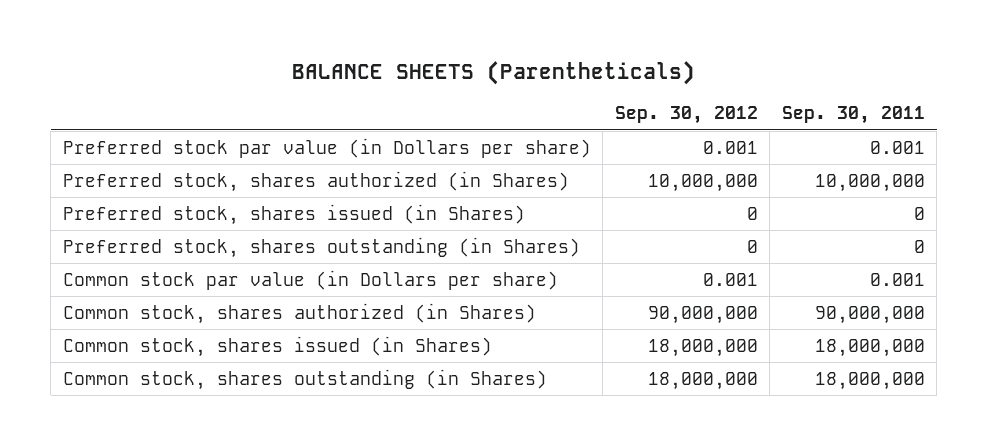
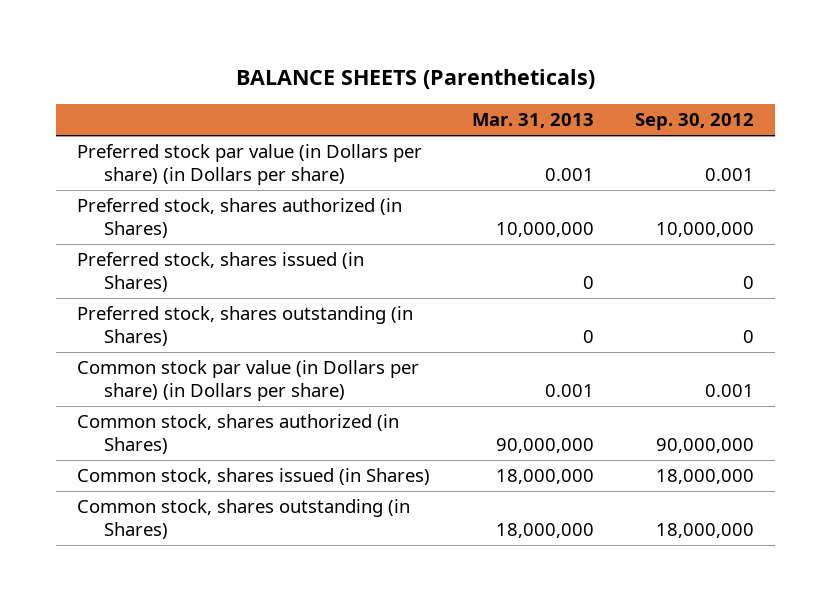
[781,106,925,125] Sep. 30, 2011 -> none
none -> [471,112,594,128] Mar. 31, 2013
[62,137,591,158] Preferred stock par value (in Dollars per share) -> [77,144,423,185] Preferred stock par value (in Dollars per share) (in Dollars per share)
[62,269,558,290] Common stock par value (in Dollars per share) -> [77,360,420,401] Common stock par value (in Dollars per share) (in Dollars per share)

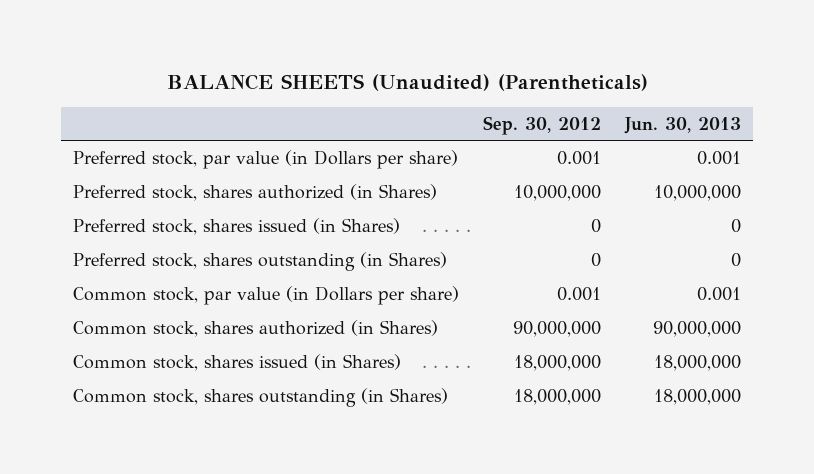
[235,69,595,90] BALANCE SHEETS (Parentheticals) -> [166,74,648,92] BALANCE SHEETS (Unaudited) (Parentheticals)
[471,112,594,128] Mar. 31, 2013 -> none
none -> [623,116,741,134] Jun. 30, 2013
[77,144,423,185] Preferred stock par value (in Dollars per share) (in Dollars per share) -> [73,149,459,169] Preferred stock, par value (in Dollars per share)
[77,360,420,401] Common stock par value (in Dollars per share) (in Dollars per share) -> [73,285,460,305] Common stock, par value (in Dollars per share)

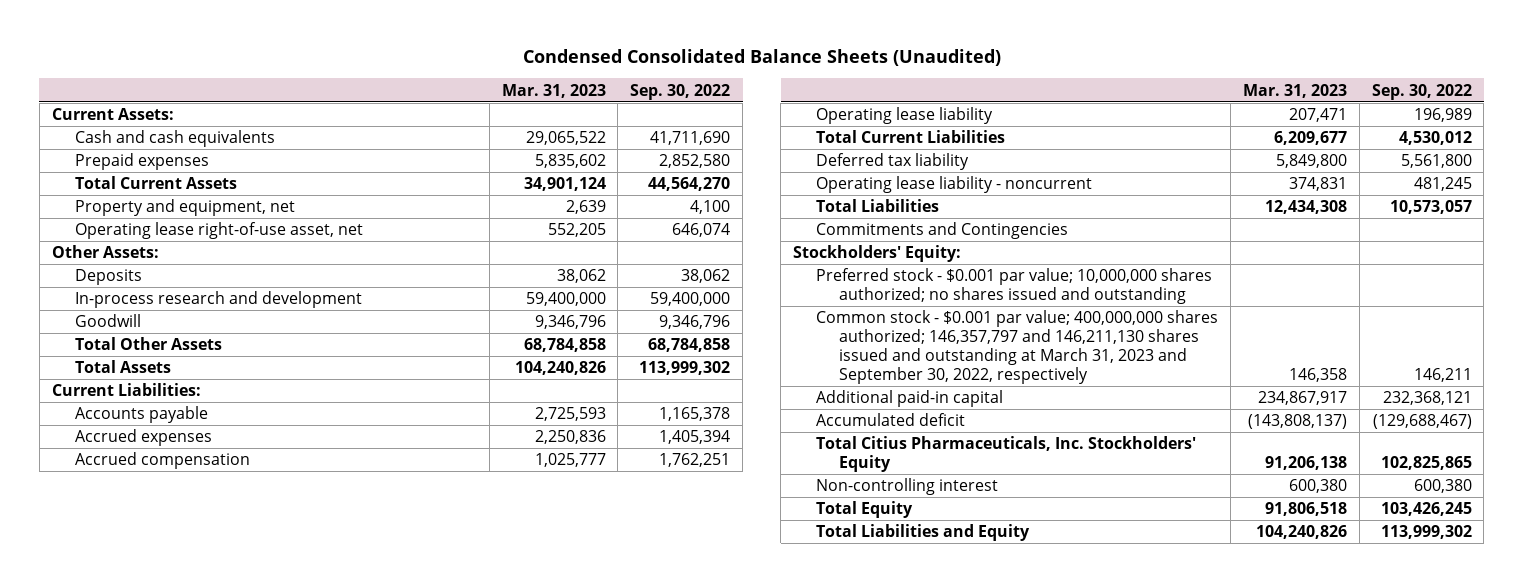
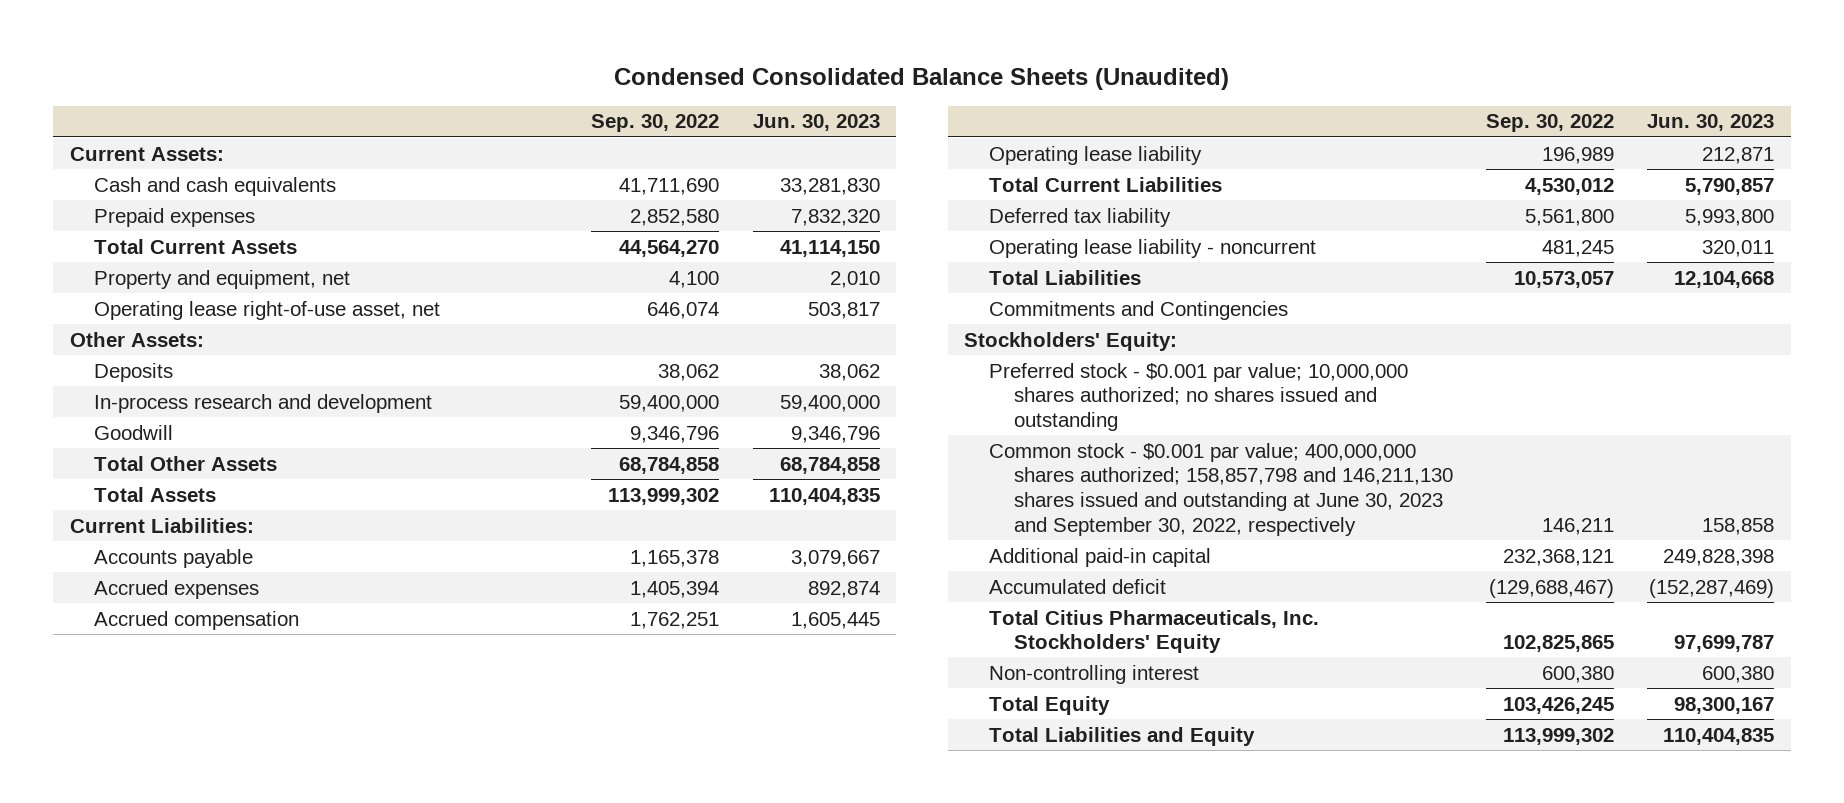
[501,83,606,98] Mar. 31, 2023 -> none
none -> [752,114,880,132] Jun. 30, 2023
[816,310,1219,385] Common stock - $0.001 par value; 400,000,000 shares authorized; 146,357,797 and 146,211,130 shares issued and outstanding at March 31, 2023 and September 30, 2022, respectively -> [989,442,1454,536] Common stock - $0.001 par value; 400,000,000 shares authorized; 158,857,798 and 146,211,130 shares issued and outstanding at June 30, 2023 and September 30, 2022, respectively

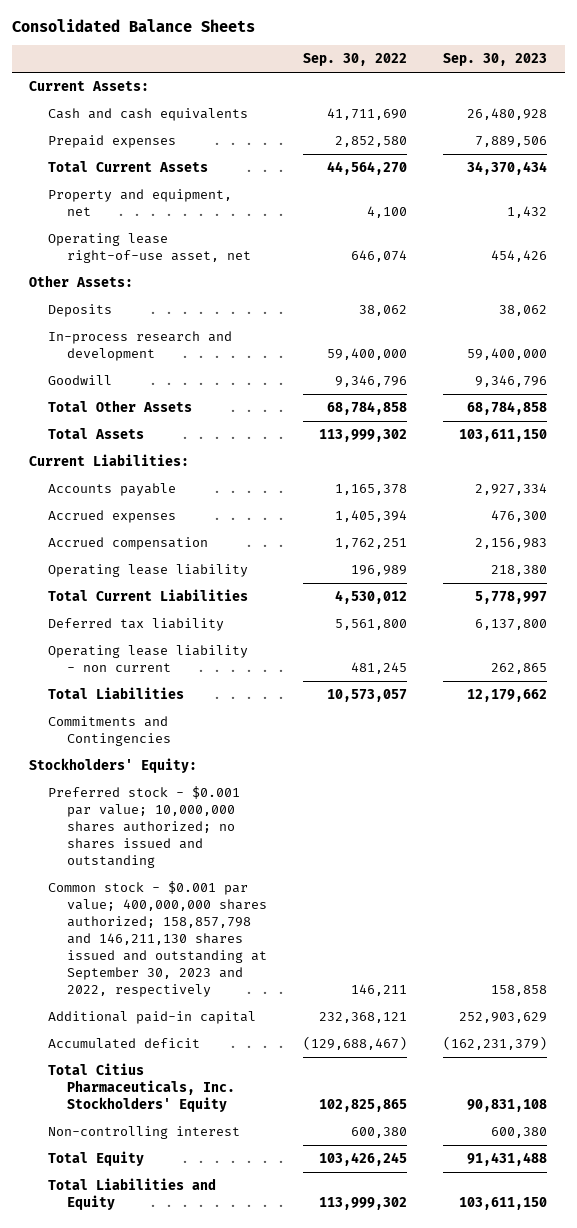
[614,68,1230,91] Condensed Consolidated Balance Sheets (Unaudited) -> [11,18,255,32] Consolidated Balance Sheets
[752,114,880,132] Jun. 30, 2023 -> none
none -> [443,53,548,67] Sep. 30, 2023
[989,238,1317,258] Operating lease liability - noncurrent -> [48,645,249,673] Operating lease liability - non current
[989,442,1454,536] Common stock - $0.001 par value; 400,000,000 shares authorized; 158,857,798 and 146,211,130 shares issued and outstanding at June 30, 2023 and September 30, 2022, respectively -> [48,881,268,997] Common stock - $0.001 par value; 400,000,000 shares authorized; 158,857,798 and 146,211,130 shares issued and outstanding at September 30, 2023 and 2022, respectively

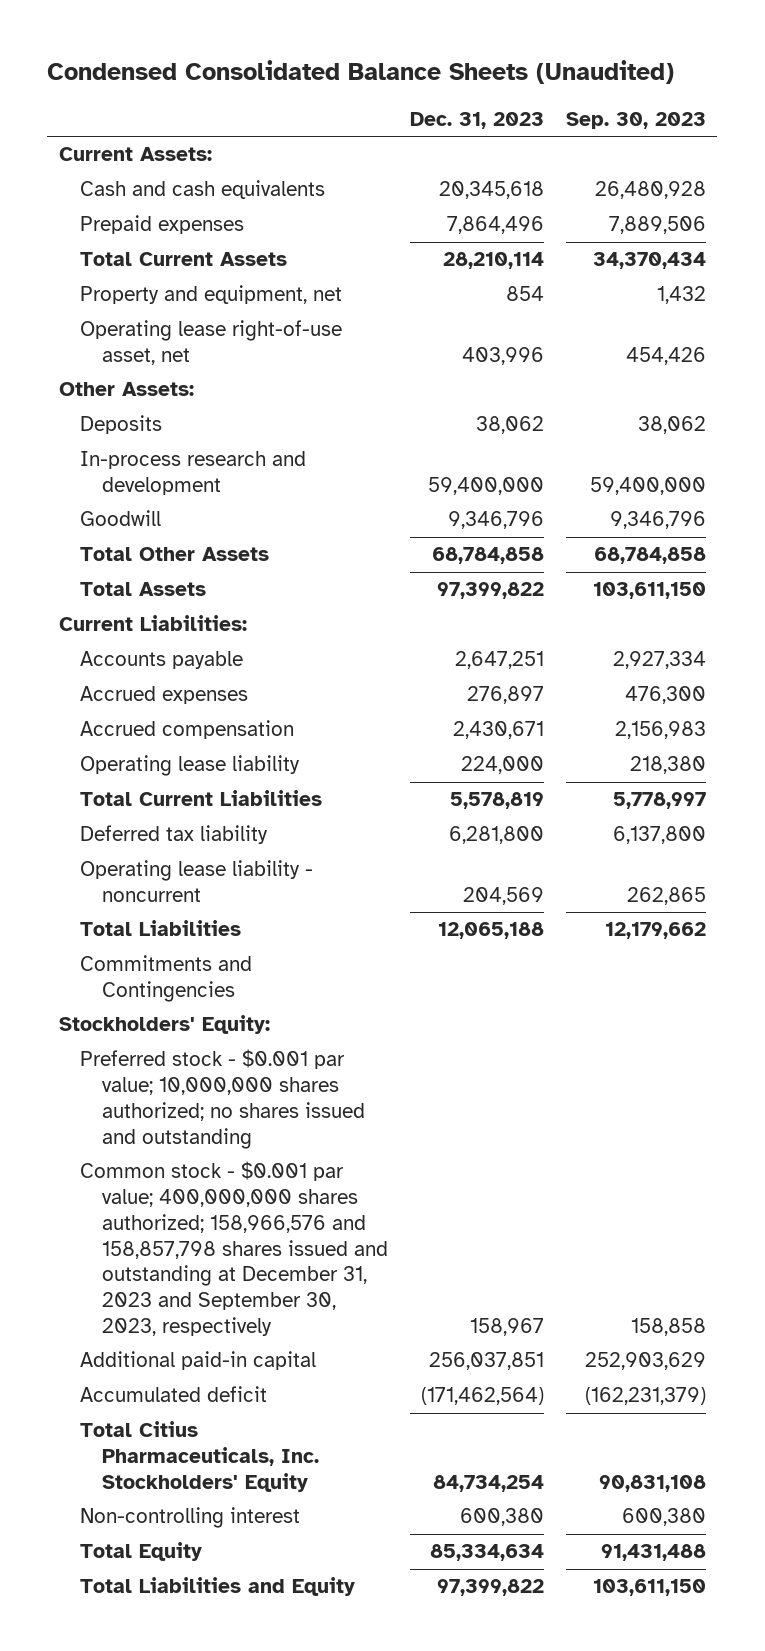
[11,18,255,32] Consolidated Balance Sheets -> [47,60,675,85] Condensed Consolidated Balance Sheets (Unaudited)
[303,53,408,67] Sep. 30, 2022 -> none
none -> [409,112,544,130] Dec. 31, 2023
[48,645,249,673] Operating lease liability - non current -> [80,860,314,903] Operating lease liability - noncurrent
[48,881,268,997] Common stock - $0.001 par value; 400,000,000 shares authorized; 158,857,798 and 146,211,130 shares issued and outstanding at September 30, 2023 and 2022, respectively -> [80,1161,388,1336] Common stock - $0.001 par value; 400,000,000 shares authorized; 158,966,576 and 158,857,798 shares issued and outstanding at December 31, 2023 and September 30, 2023, respectively

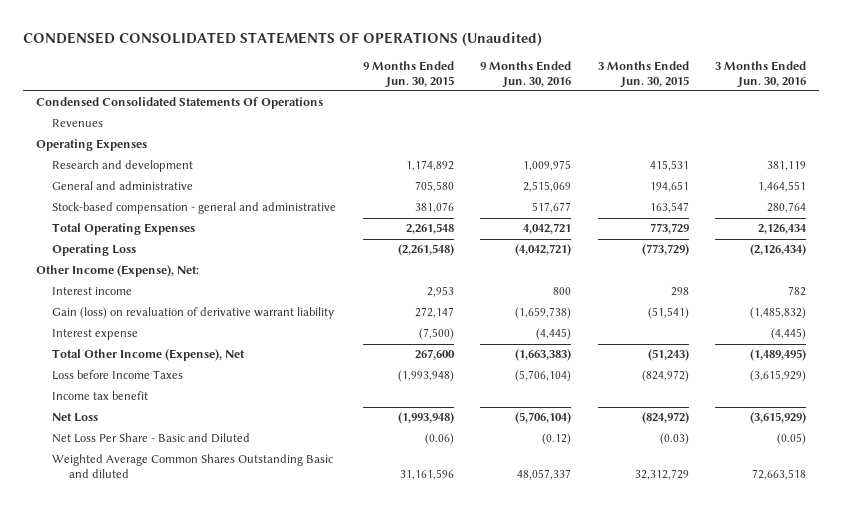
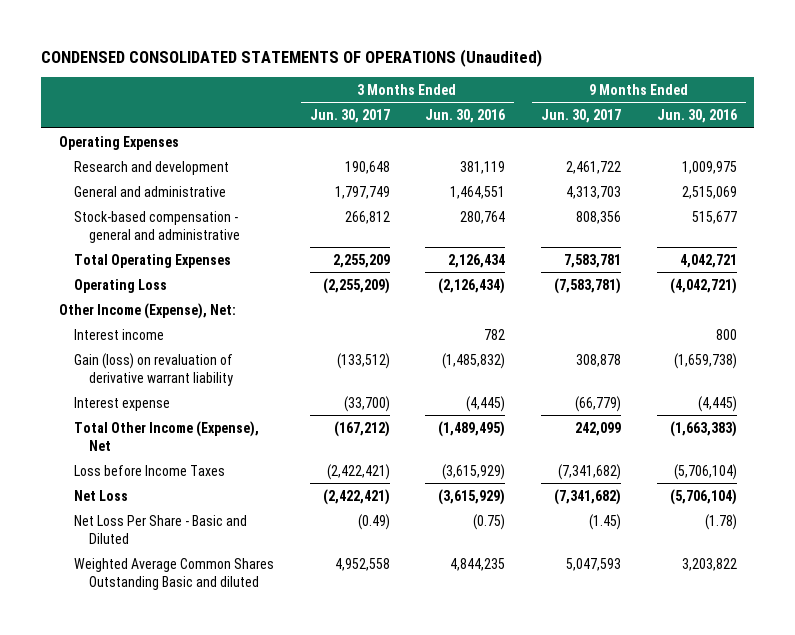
[362,60,454,88] 9 Months Ended Jun. 30, 2015 -> none
[597,60,689,88] 3 Months Ended Jun. 30, 2015 -> none
none -> [309,109,390,124] Jun. 30, 2017
none -> [540,109,621,124] Jun. 30, 2017
[36,97,324,110] Condensed Consolidated Statements Of Operations -> none
[52,119,104,128] Revenues -> none
[532,202,572,214] 517,677 -> [691,210,737,224] 515,677
[52,391,149,401] Income tax benefit -> none
[542,433,572,446] (0.12) -> [704,513,737,530] (1.78)
[777,433,807,446] (0.05) -> [473,513,506,530] (0.75)
[517,469,572,481] 48,057,337 -> [681,557,737,571] 3,203,822
[752,469,807,481] 72,663,518 -> [450,557,506,571] 4,844,235

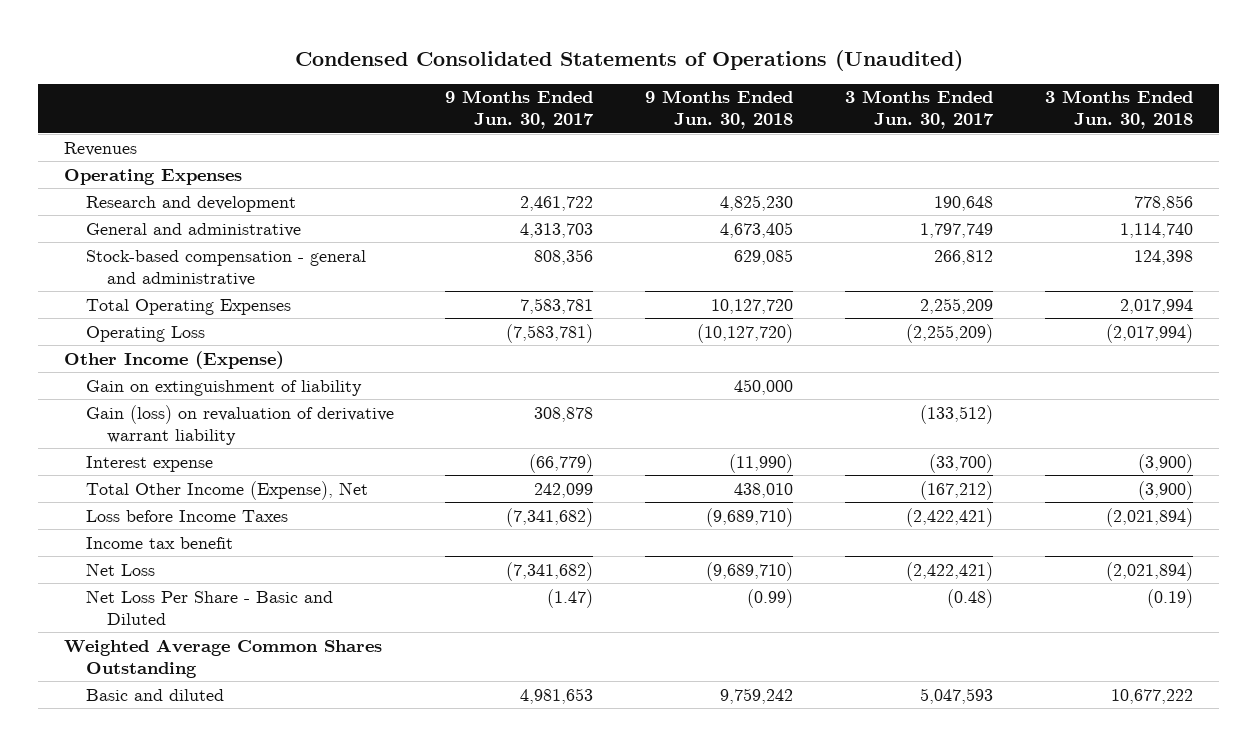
[41,49,543,68] CONDENSED CONSOLIDATED STATEMENTS OF OPERATIONS (Unaudited) -> [294,50,963,72] Condensed Consolidated Statements of Operations (Unaudited)
[425,109,506,124] Jun. 30, 2016 -> none
[656,109,737,124] Jun. 30, 2016 -> none
none -> [645,90,794,130] 9 Months Ended Jun. 30, 2018
none -> [1044,90,1193,130] 3 Months Ended Jun. 30, 2018
none -> [64,141,138,156] Revenues
[73,328,164,340] Interest income -> none
[58,302,236,319] Other Income (Expense), Net: -> [64,350,285,369] Other Income (Expense)
none -> [85,379,362,396] Gain on extinguishment of liability
none -> [85,536,233,549] Income tax benefit
[357,513,390,530] (0.49) -> [947,588,994,608] (0.48)
[588,513,621,530] (1.45) -> [547,588,594,608] (1.47)
none -> [64,638,383,678] Weighted Average Common Shares Outstanding
[73,557,274,590] Weighted Average Common Shares Outstanding Basic and diluted -> [85,688,224,701] Basic and diluted
[334,557,390,571] 4,952,558 -> [920,687,994,704] 5,047,593
[565,557,621,571] 5,047,593 -> [520,687,594,704] 4,981,653

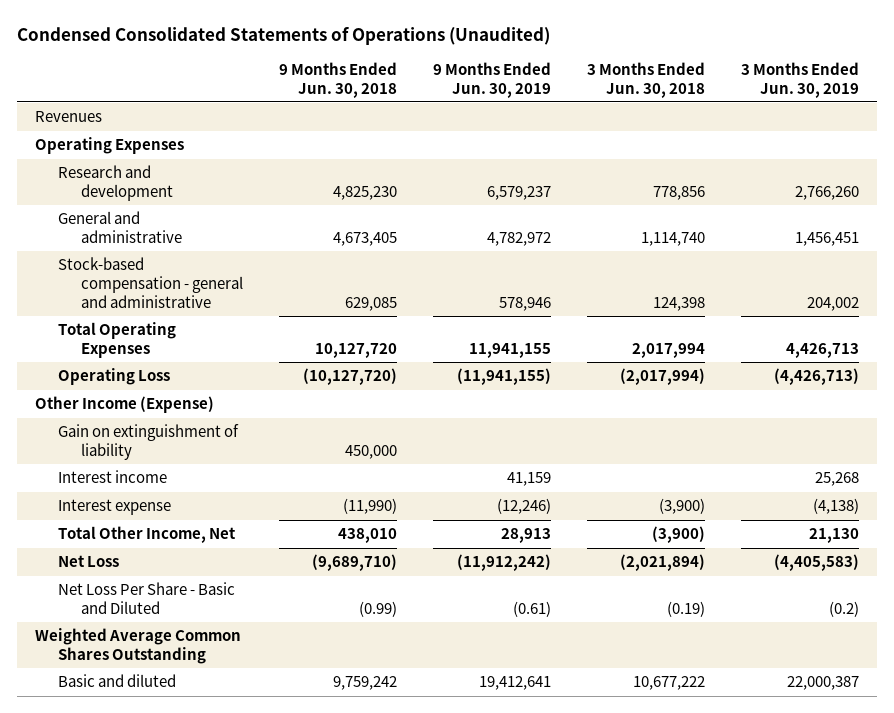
[445,90,595,130] 9 Months Ended Jun. 30, 2017 -> none
[845,90,995,130] 3 Months Ended Jun. 30, 2017 -> none
none -> [432,61,551,98] 9 Months Ended Jun. 30, 2019
none -> [740,61,859,98] 3 Months Ended Jun. 30, 2019
[85,404,394,445] Gain (loss) on revaluation of derivative warrant liability -> none
none -> [58,470,168,484] Interest income
[85,509,288,522] Loss before Income Taxes -> none
[85,536,233,549] Income tax benefit -> none
[85,480,368,500] Total Other Income (Expense), Net -> [58,526,237,544] Total Other Income, Net

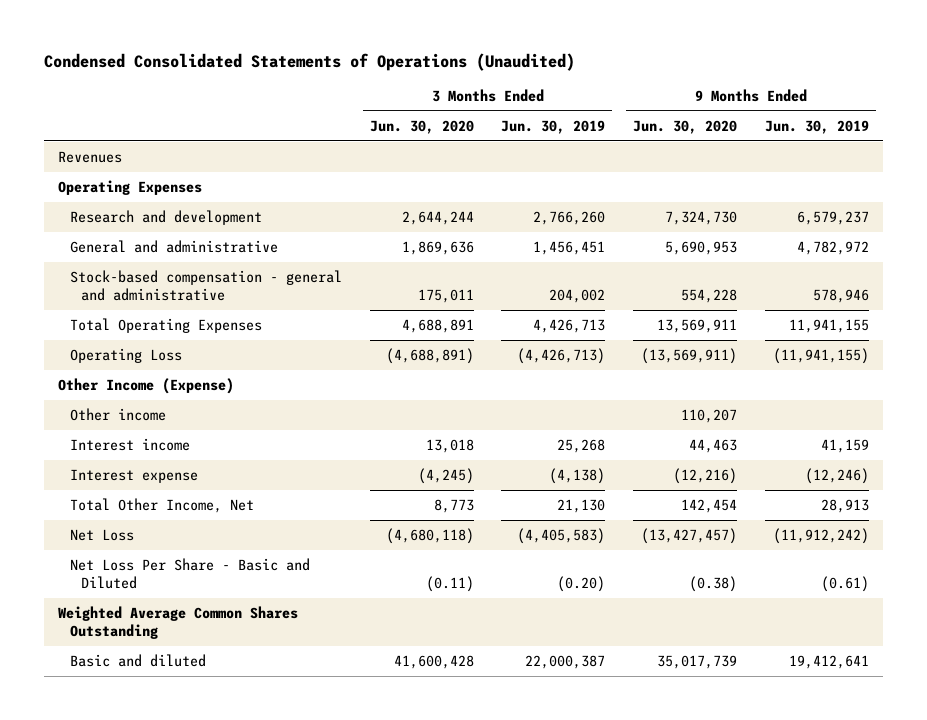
[278,61,397,98] 9 Months Ended Jun. 30, 2018 -> none
[586,61,705,98] 3 Months Ended Jun. 30, 2018 -> none
none -> [369,119,474,134] Jun. 30, 2020
none -> [633,119,738,134] Jun. 30, 2020
[58,424,240,461] Gain on extinguishment of liability -> none
none -> [69,407,166,421] Other income
[828,601,859,618] (0.2) -> [557,576,606,593] (0.20)

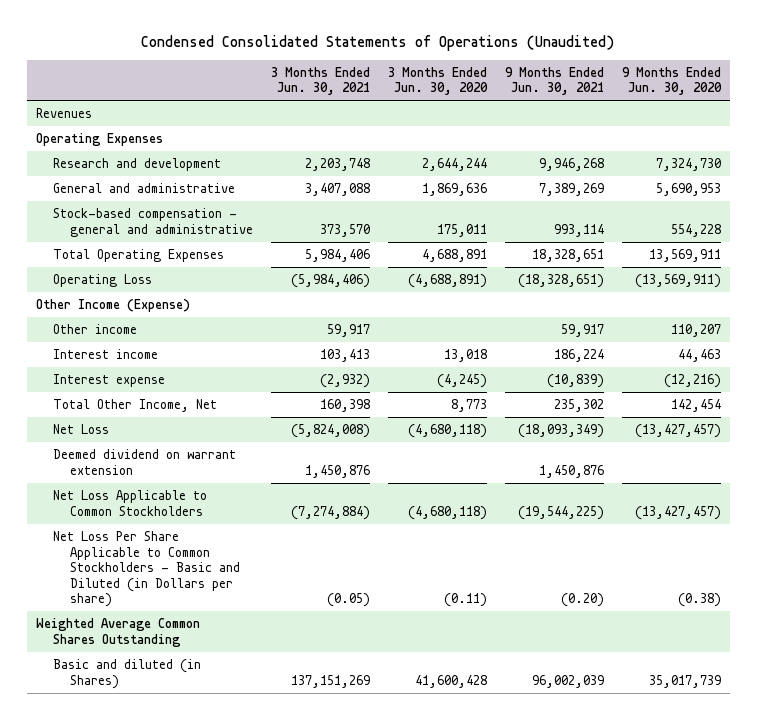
[501,119,606,134] Jun. 30, 2019 -> none
[765,119,870,134] Jun. 30, 2019 -> none
none -> [271,66,371,96] 3 Months Ended Jun. 30, 2021
none -> [505,66,605,96] 9 Months Ended Jun. 30, 2021
none -> [52,448,236,475] Deemed dividend on warrant extension
none -> [52,489,207,516] Net Loss Applicable to Common Stockholders
[69,557,310,590] Net Loss Per Share - Basic and Diluted -> [52,530,241,608] Net Loss Per Share Applicable to Common Stockholders - Basic and Diluted (in Dollars per share)
[69,653,206,667] Basic and diluted -> [52,658,201,689] Basic and diluted (in Shares)

